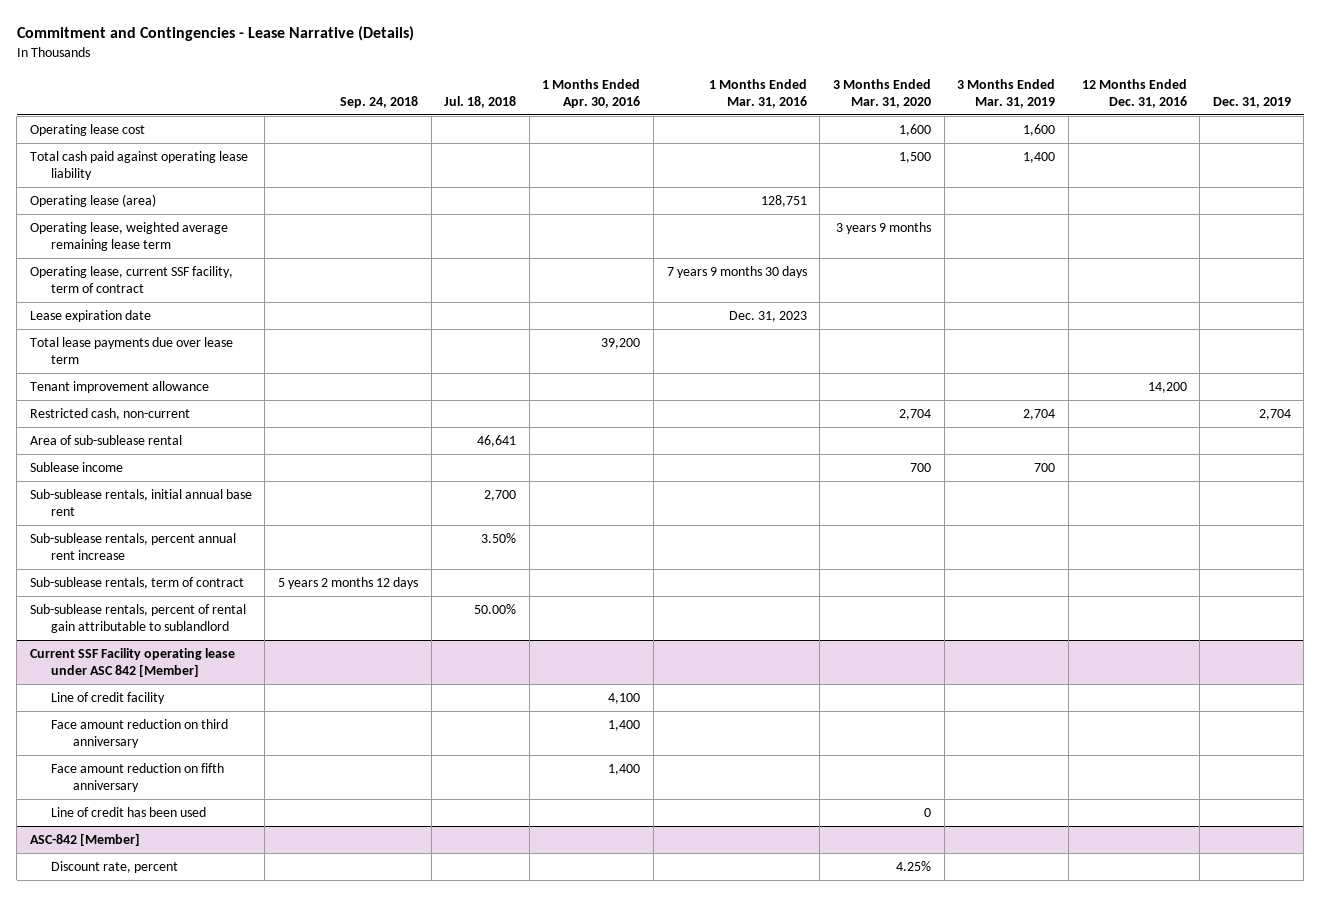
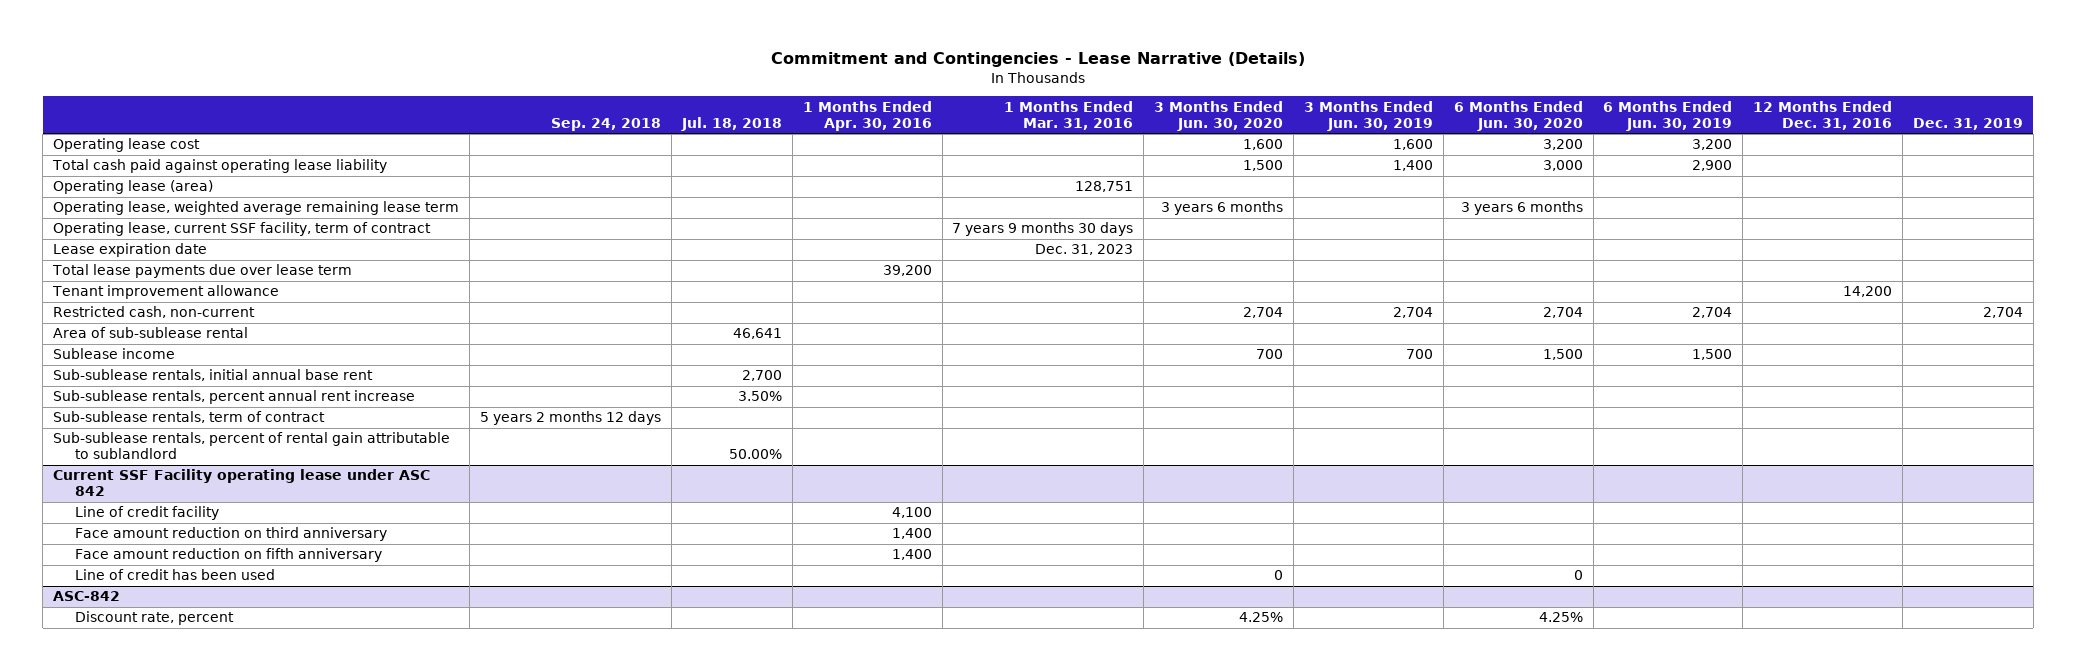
[833,78,932,109] 3 Months Ended Mar. 31, 2020 -> none
[957,78,1056,109] 3 Months Ended Mar. 31, 2019 -> none
none -> [1154,100,1284,131] 3 Months Ended Jun. 30, 2020
none -> [1303,100,1433,131] 3 Months Ended Jun. 30, 2019
none -> [1453,100,1583,131] 6 Months Ended Jun. 30, 2020
none -> [1603,100,1733,131] 6 Months Ended Jun. 30, 2019
[29,647,235,678] Current SSF Facility operating lease under ASC 842 [Member] -> [53,469,431,497] Current SSF Facility operating lease under ASC 842
[29,832,140,846] ASC-842 [Member] -> [53,591,121,602] ASC-842

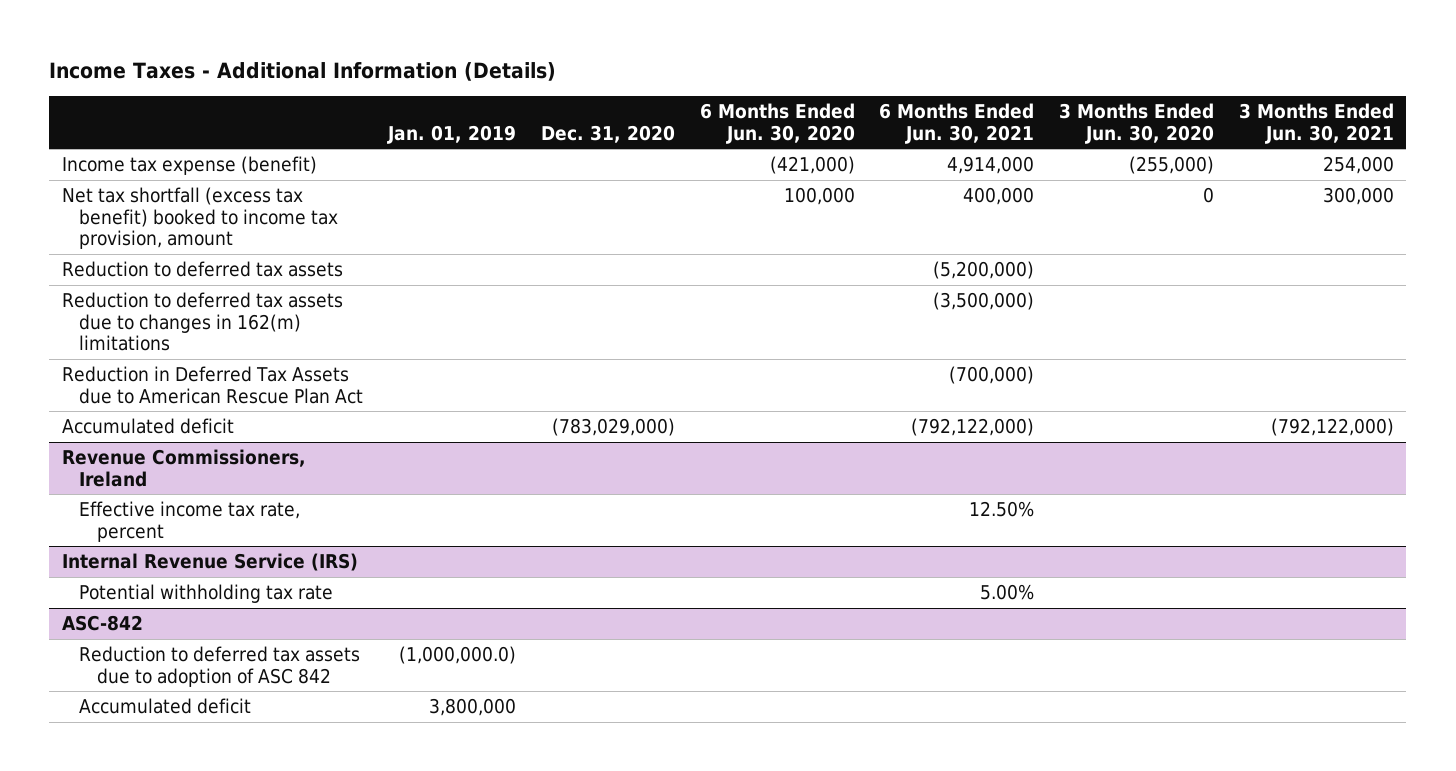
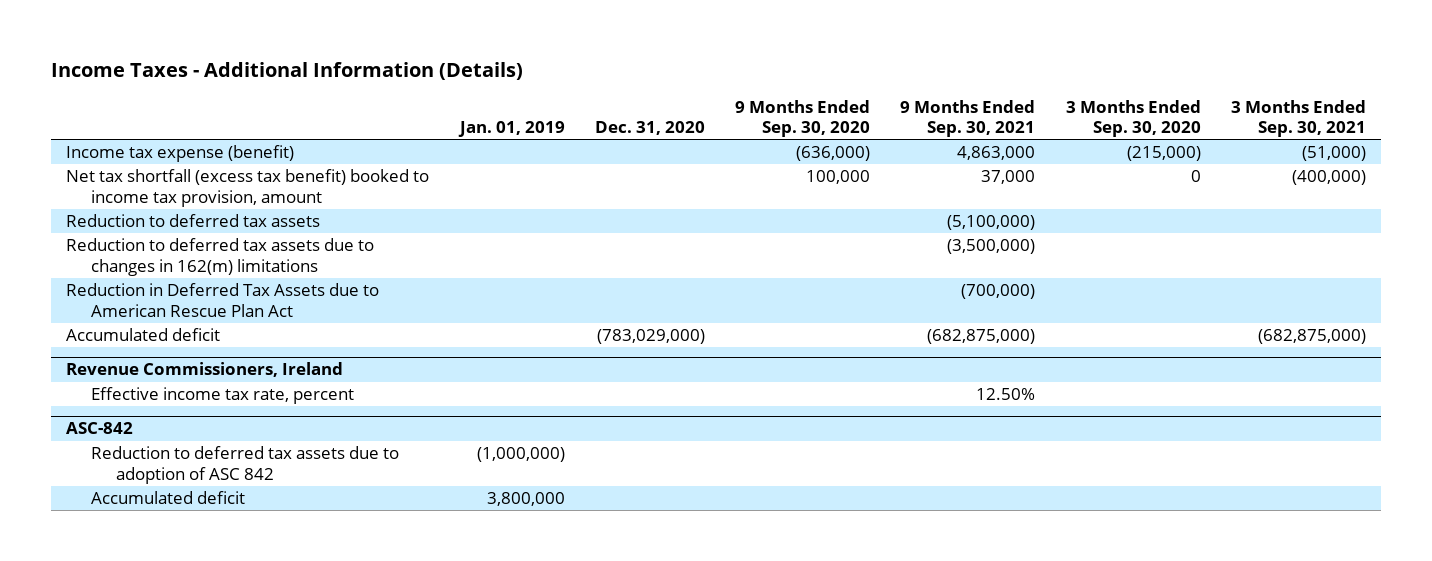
[699,103,855,144] 6 Months Ended Jun. 30, 2020 -> none
[879,103,1035,144] 6 Months Ended Jun. 30, 2021 -> none
[1059,103,1215,144] 3 Months Ended Jun. 30, 2020 -> none
[1239,103,1395,144] 3 Months Ended Jun. 30, 2021 -> none
none -> [735,99,871,137] 9 Months Ended Sep. 30, 2020
none -> [900,99,1036,137] 9 Months Ended Sep. 30, 2021
none -> [1065,99,1201,137] 3 Months Ended Sep. 30, 2020
none -> [1231,99,1367,137] 3 Months Ended Sep. 30, 2021
[61,552,358,571] Internal Revenue Service (IRS) -> none
[79,583,334,603] Potential withholding tax rate -> none
[399,645,517,664] (1,000,000.0) -> [476,447,565,463] (1,000,000)

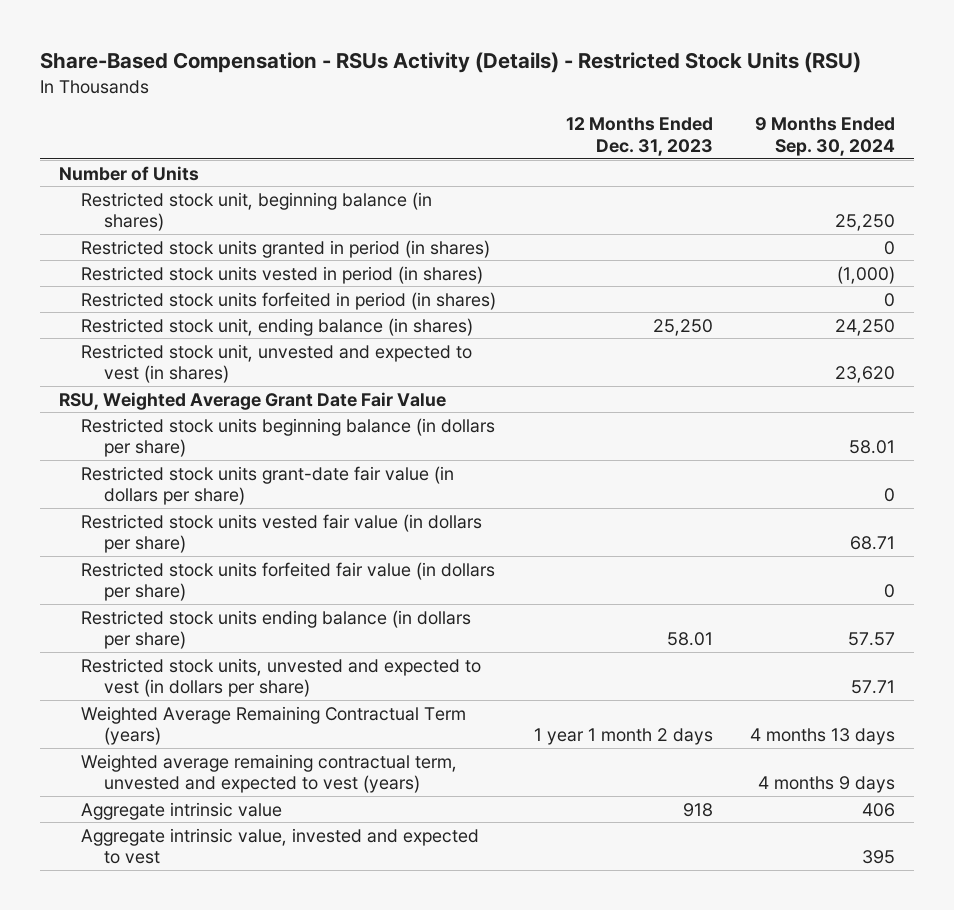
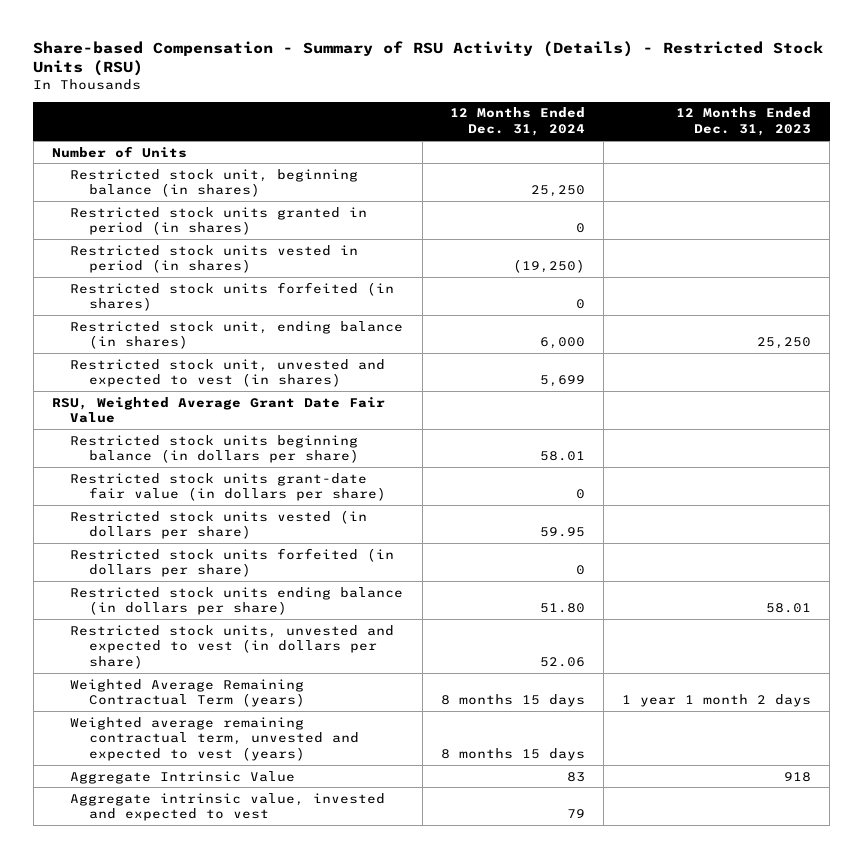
[40,52,862,74] Share-Based Compensation - RSUs Activity (Details) - Restricted Stock Units (RSU) -> [33,40,824,77] Share-based Compensation - Summary of RSU Activity (Details) - Restricted Stock Units (RSU)
[755,117,896,157] 9 Months Ended Sep. 30, 2024 -> none
none -> [449,107,585,137] 12 Months Ended Dec. 31, 2024
[81,291,497,310] Restricted stock units forfeited in period (in shares) -> [70,281,395,312] Restricted stock units forfeited (in shares)
[81,513,483,554] Restricted stock units vested fair value (in dollars per share) -> [70,509,368,540] Restricted stock units vested (in dollars per share)
[81,561,496,602] Restricted stock units forfeited fair value (in dollars per share) -> [70,547,395,578] Restricted stock units forfeited (in dollars per share)
[81,801,283,820] Aggregate intrinsic value -> [70,770,296,784] Aggregate Intrinsic Value

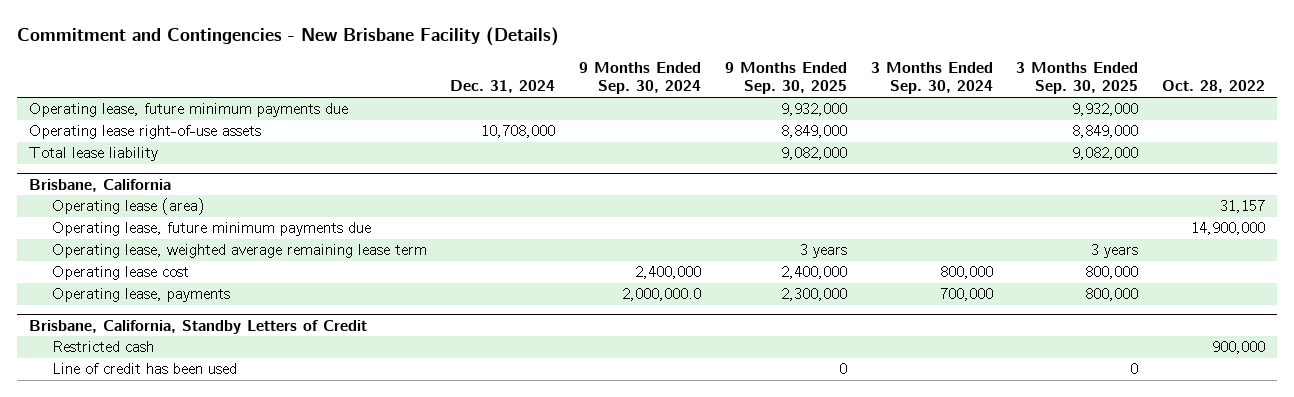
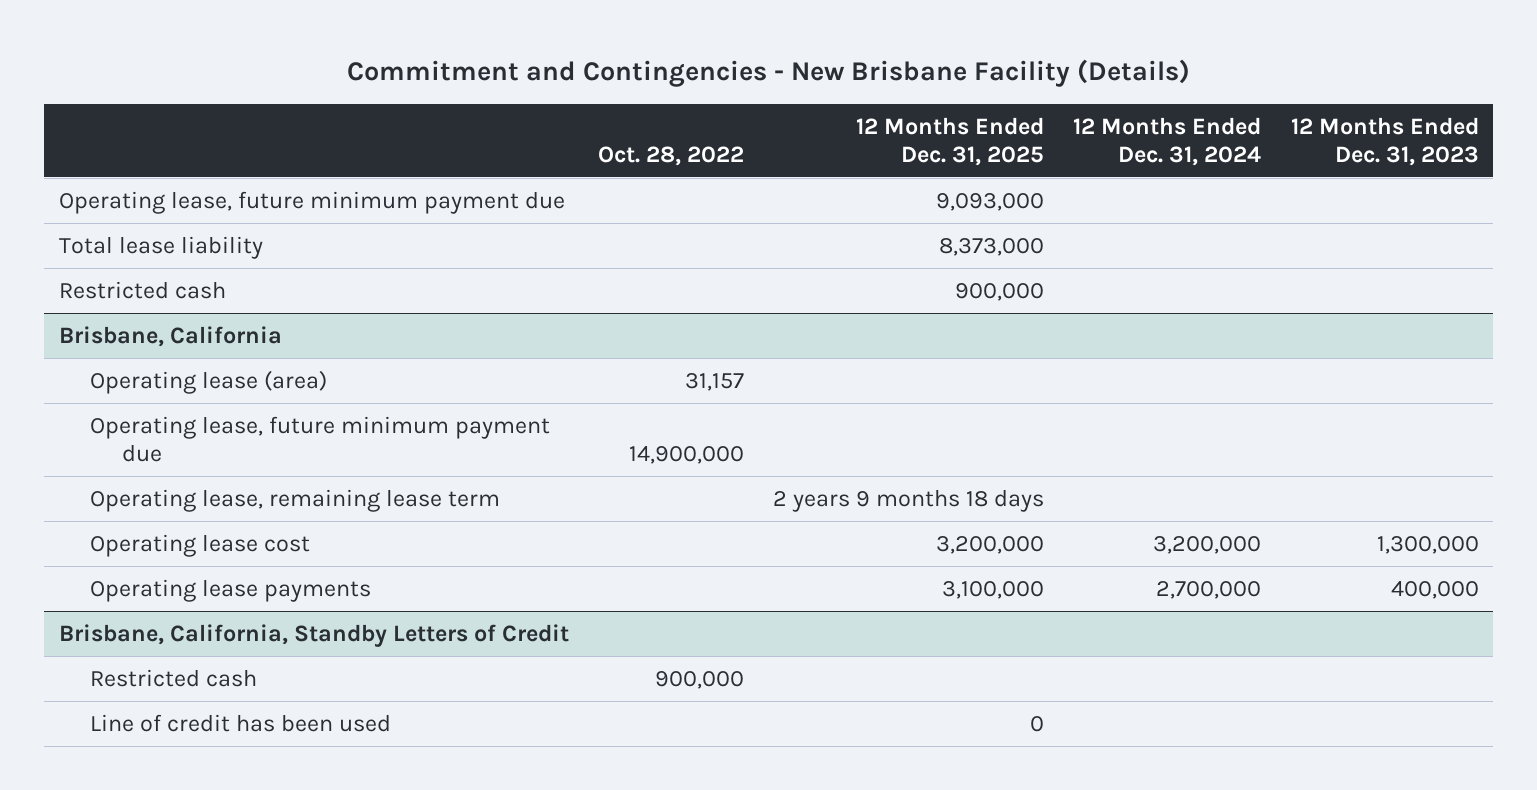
[450,80,556,94] Dec. 31, 2024 -> none
[579,62,702,95] 9 Months Ended Sep. 30, 2024 -> none
[724,62,847,95] 9 Months Ended Sep. 30, 2025 -> none
[870,62,993,95] 3 Months Ended Sep. 30, 2024 -> none
[1016,62,1139,95] 3 Months Ended Sep. 30, 2025 -> none
none -> [856,116,1045,166] 12 Months Ended Dec. 31, 2025
none -> [1073,116,1262,166] 12 Months Ended Dec. 31, 2024
none -> [1290,116,1479,166] 12 Months Ended Dec. 31, 2023
[29,125,262,140] Operating lease right-of-use assets -> none
[29,103,349,118] Operating lease, future minimum payments due -> [58,191,565,215] Operating lease, future minimum payment due
none -> [58,281,226,300] Restricted cash
[51,222,371,237] Operating lease, future minimum payments due -> [90,416,551,462] Operating lease, future minimum payment due
[51,244,427,259] Operating lease, weighted average remaining lease term -> [90,489,501,513] Operating lease, remaining lease term
[51,288,230,303] Operating lease, payments -> [90,579,372,603] Operating lease payments

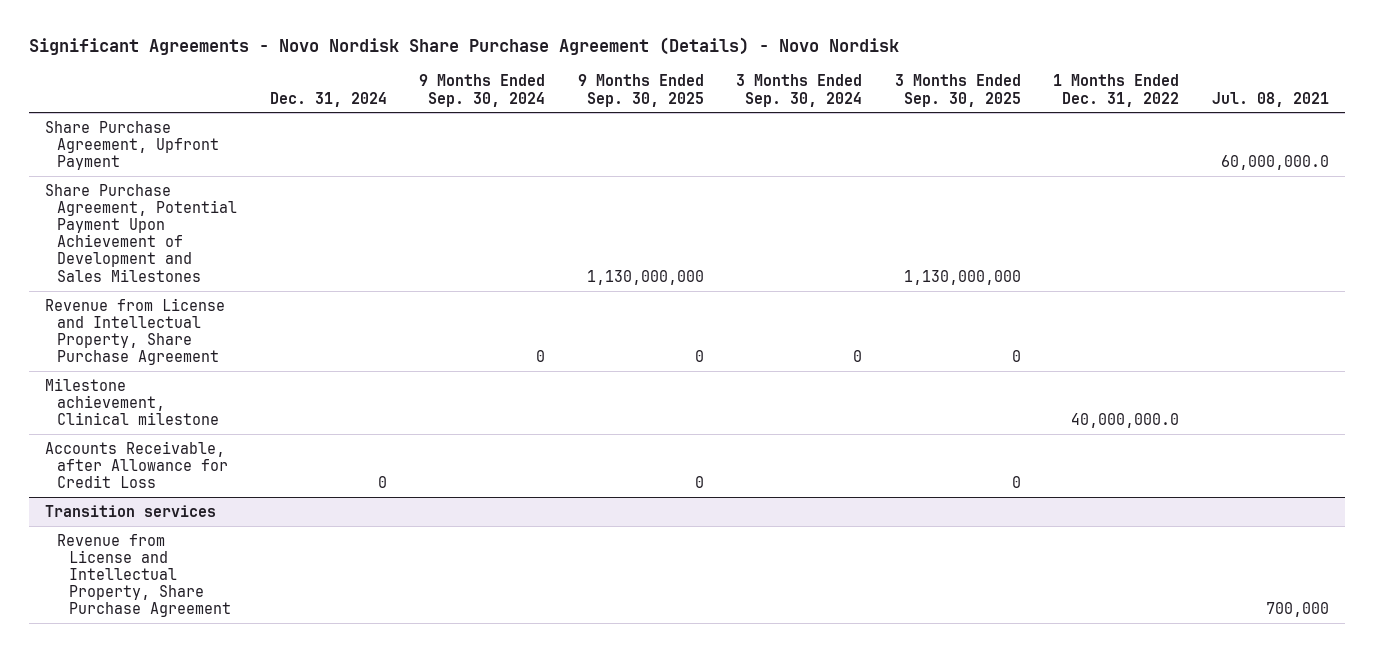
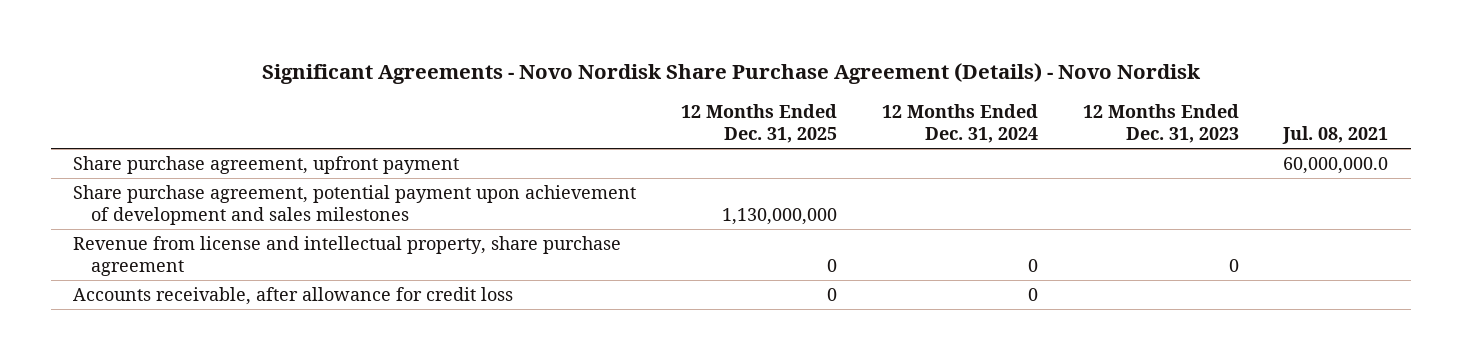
[269,91,387,107] Dec. 31, 2024 -> none
[419,74,546,107] 9 Months Ended Sep. 30, 2024 -> none
[577,74,704,107] 9 Months Ended Sep. 30, 2025 -> none
[736,74,863,107] 3 Months Ended Sep. 30, 2024 -> none
[894,74,1021,107] 3 Months Ended Sep. 30, 2025 -> none
[1053,74,1180,107] 1 Months Ended Dec. 31, 2022 -> none
none -> [681,103,838,144] 12 Months Ended Dec. 31, 2025
none -> [881,103,1038,144] 12 Months Ended Dec. 31, 2024
none -> [1082,103,1239,144] 12 Months Ended Dec. 31, 2023
[45,377,220,426] Milestone achievement, Clinical milestone -> none
[45,504,217,517] Transition services -> none
[57,533,231,618] Revenue from License and Intellectual Property, Share Purchase Agreement -> none
[45,120,220,171] Share Purchase Agreement, Upfront Payment -> [73,156,460,175] Share purchase agreement, upfront payment
[45,183,238,282] Share Purchase Agreement, Potential Payment Upon Achievement of Development and Sales Milestones -> [73,185,637,226] Share purchase agreement, potential payment upon achievement of development and sales milestones
[45,297,226,366] Revenue from License and Intellectual Property, Share Purchase Agreement -> [73,236,622,277] Revenue from license and intellectual property, share purchase agreement
[45,440,229,489] Accounts Receivable, after Allowance for Credit Loss -> [73,287,514,306] Accounts receivable, after allowance for credit loss

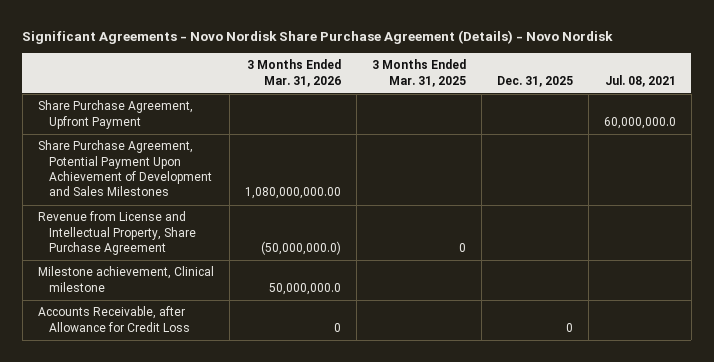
[681,103,838,144] 12 Months Ended Dec. 31, 2025 -> none
[881,103,1038,144] 12 Months Ended Dec. 31, 2024 -> none
[1082,103,1239,144] 12 Months Ended Dec. 31, 2023 -> none
none -> [246,59,341,87] 3 Months Ended Mar. 31, 2026
none -> [371,59,466,87] 3 Months Ended Mar. 31, 2025
none -> [496,75,573,87] Dec. 31, 2025
[73,156,460,175] Share purchase agreement, upfront payment -> [37,100,193,129] Share Purchase Agreement, Upfront Payment
[73,185,637,226] Share purchase agreement, potential payment upon achievement of development and sales milestones -> [37,140,212,197] Share Purchase Agreement, Potential Payment Upon Achievement of Development and Sales Milestones
[73,236,622,277] Revenue from license and intellectual property, share purchase agreement -> [37,211,196,256] Revenue from License and Intellectual Property, Share Purchase Agreement
none -> [37,266,214,292] Milestone achievement, Clinical milestone
[73,287,514,306] Accounts receivable, after allowance for credit loss -> [37,306,190,332] Accounts Receivable, after Allowance for Credit Loss

